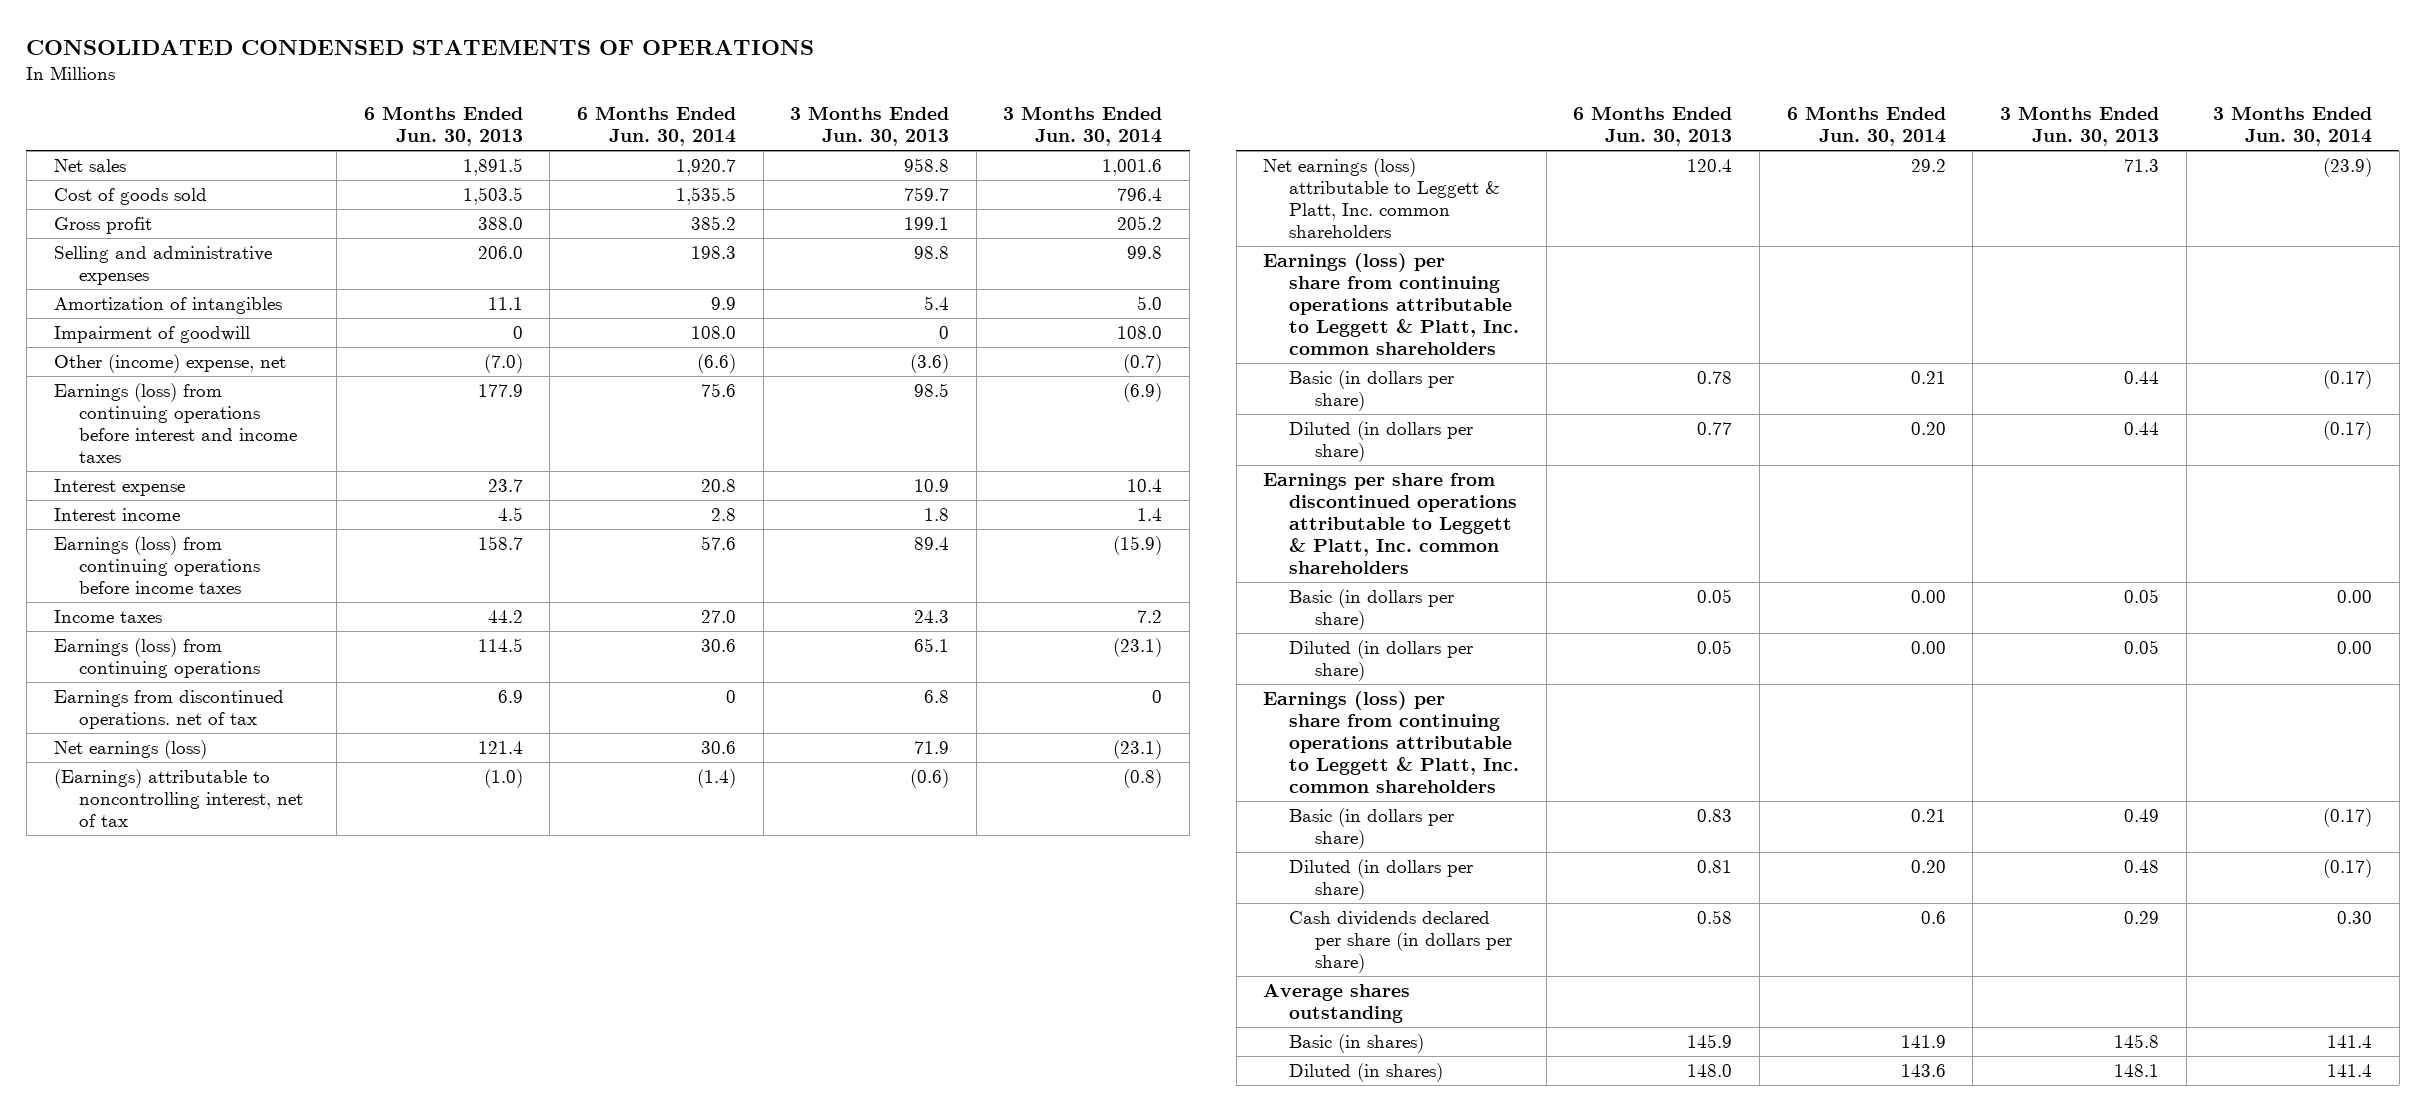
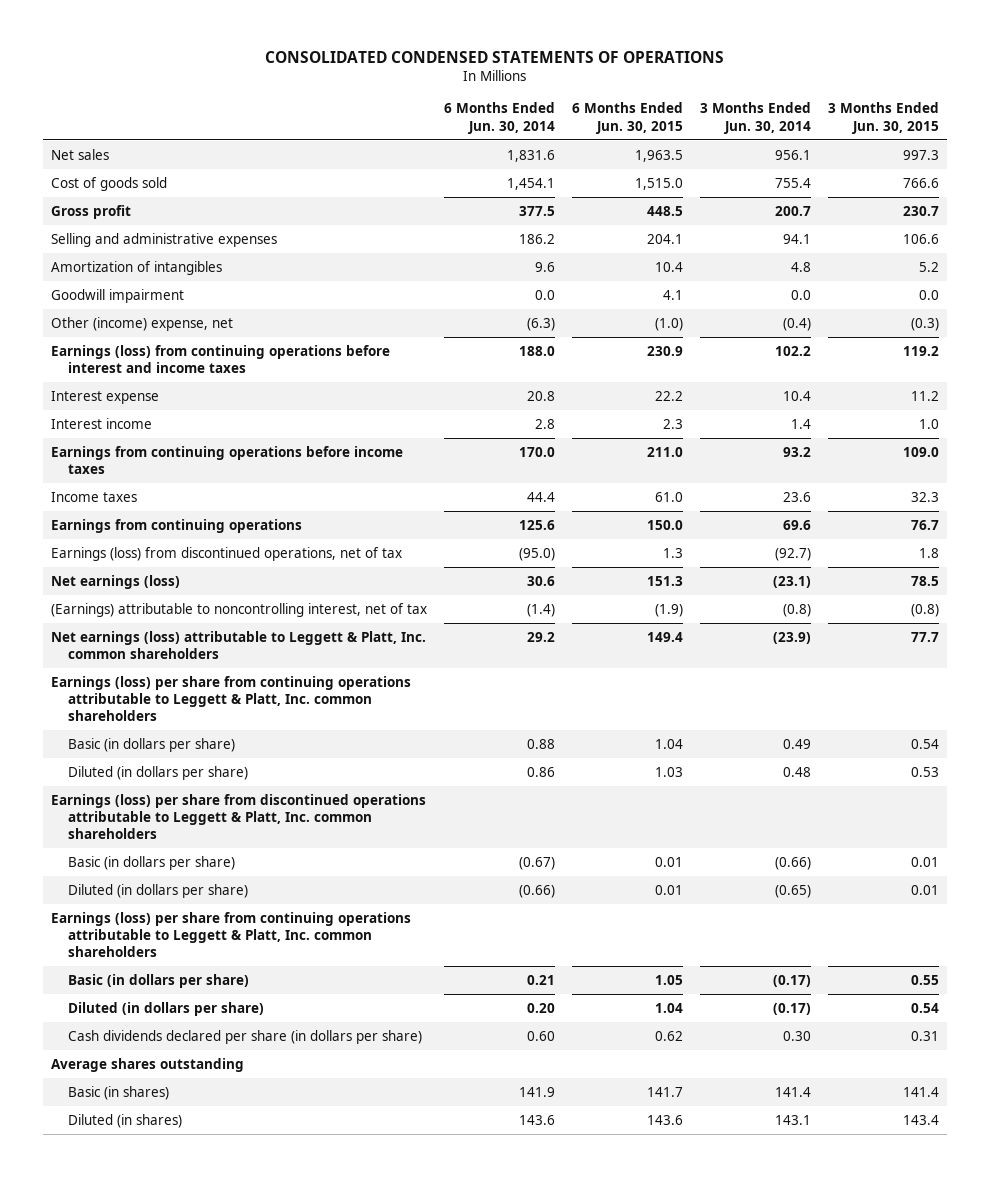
[363,105,523,146] 6 Months Ended Jun. 30, 2013 -> none
[790,105,950,146] 3 Months Ended Jun. 30, 2013 -> none
none -> [572,102,684,134] 6 Months Ended Jun. 30, 2015
none -> [828,102,940,134] 3 Months Ended Jun. 30, 2015
[675,159,736,177] 1,920.7 -> [507,149,556,162] 1,831.6
[1102,159,1163,177] 1,001.6 -> [775,149,812,160] 956.1
[675,187,736,206] 1,535.5 -> [507,177,556,190] 1,454.1
[1117,188,1163,202] 796.4 -> [775,177,812,188] 755.4
[690,216,736,231] 385.2 -> [519,205,556,216] 377.5
[1117,216,1163,231] 205.2 -> [775,205,812,216] 200.7
[690,246,736,260] 198.3 -> [519,233,556,244] 186.2
[1127,246,1163,260] 99.8 -> [783,233,812,244] 94.1
[710,297,736,311] 9.9 -> [535,261,556,272] 9.6
[1137,296,1163,311] 5.0 -> [791,261,812,272] 4.8
[53,326,250,344] Impairment of goodwill -> [51,288,185,303] Goodwill impairment
[690,326,736,340] 108.0 -> [535,289,556,300] 0.0
[1117,326,1163,340] 108.0 -> [791,289,812,300] 0.0
[696,354,736,374] (6.6) -> [527,317,556,331] (6.3)
[1123,354,1163,374] (0.7) -> [783,317,812,331] (0.4)
[700,383,736,398] 75.6 -> [519,345,556,356] 188.0
[1123,383,1163,403] (6.9) -> [775,345,812,356] 102.2
[53,536,261,594] Earnings (loss) from continuing operations before income taxes -> [51,445,404,474] Earnings from continuing operations before income taxes
[700,536,736,551] 57.6 -> [519,446,556,457] 170.0
[1113,536,1163,556] (15.9) -> [783,446,812,457] 93.2
[700,610,736,624] 27.0 -> [527,491,556,502] 44.4
[1137,610,1163,624] 7.2 -> [783,491,812,502] 23.6
[53,638,261,679] Earnings (loss) from continuing operations -> [51,518,303,533] Earnings from continuing operations
[700,639,736,653] 30.6 -> [519,519,556,530] 125.6
[1113,638,1163,658] (23.1) -> [783,519,812,530] 69.6
[53,690,284,730] Earnings from discontinued operations. net of tax -> [51,546,403,561] Earnings (loss) from discontinued operations, net of tax
[725,690,736,704] 0 -> [519,547,556,561] (95.0)
[1152,690,1163,704] 0 -> [775,547,812,561] (92.7)
[1910,371,1946,385] 0.21 -> [527,738,556,749] 0.88
[2323,370,2373,390] (0.17) -> [783,738,812,749] 0.49
[1910,422,1946,436] 0.20 -> [527,766,556,777] 0.86
[2323,421,2373,441] (0.17) -> [783,766,812,777] 0.48
[1263,473,1518,574] Earnings per share from discontinued operations attributable to Leggett & Platt, Inc. common shareholders -> [51,793,427,840] Earnings (loss) per share from discontinued operations attributable to Leggett & Platt, Inc. common shareholders
[1910,590,1946,604] 0.00 -> [519,856,556,870] (0.67)
[2337,590,2373,604] 0.00 -> [775,856,812,870] (0.66)
[1910,641,1946,655] 0.00 -> [519,884,556,898] (0.66)
[2337,641,2373,655] 0.00 -> [775,884,812,898] (0.65)
[1920,911,1946,925] 0.6 -> [527,1030,556,1041] 0.60
[2327,1064,2373,1078] 141.4 -> [775,1114,812,1125] 143.1

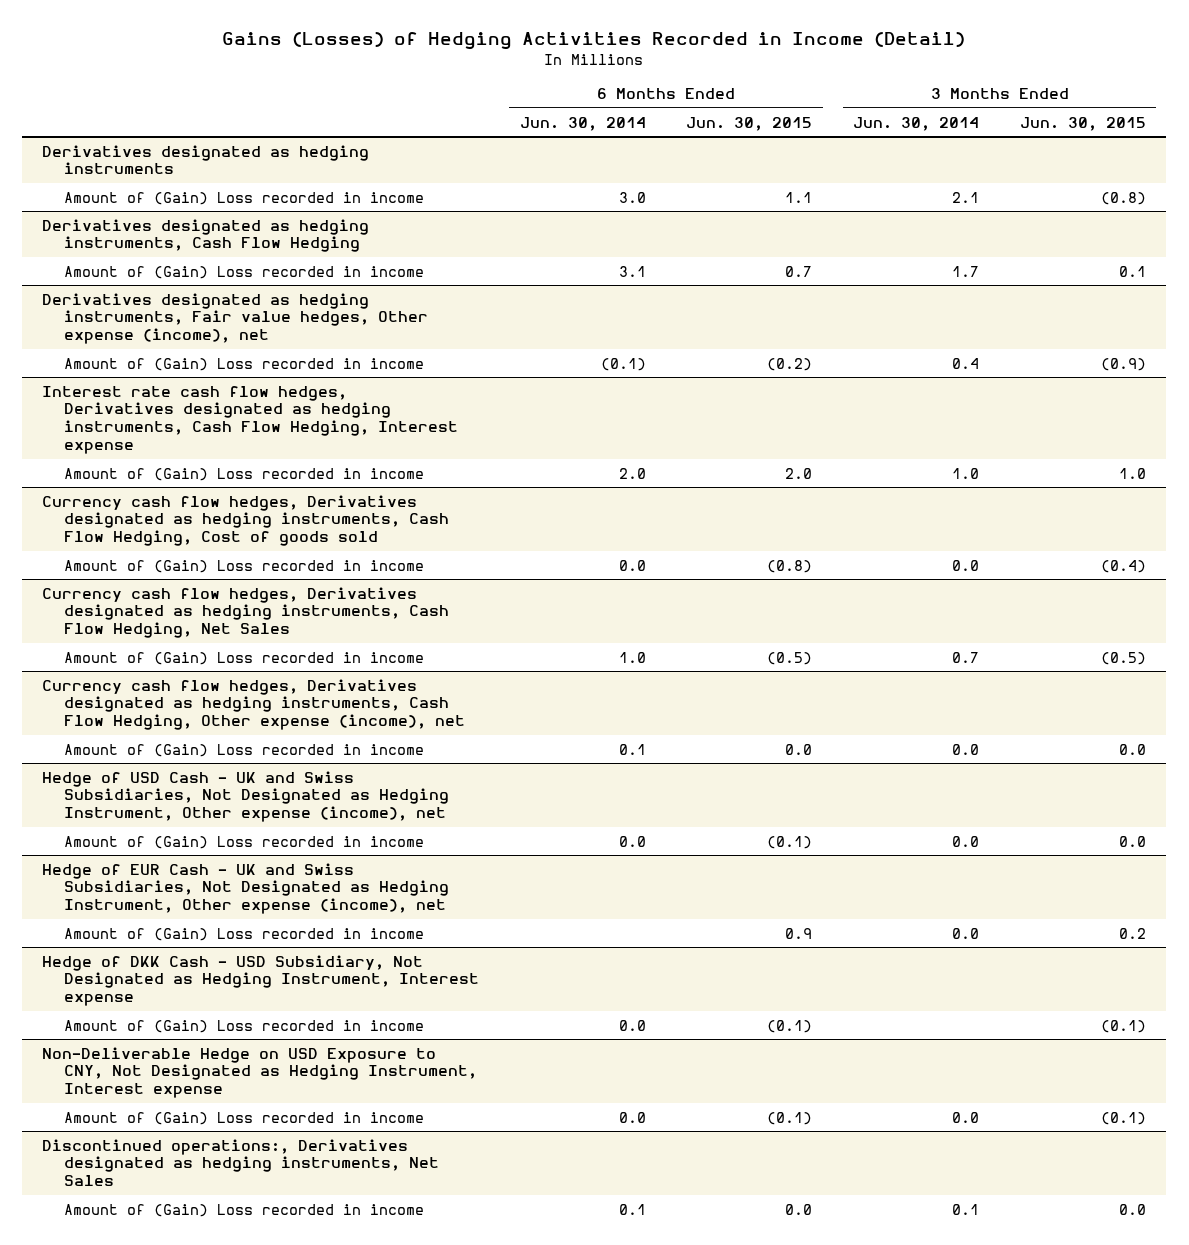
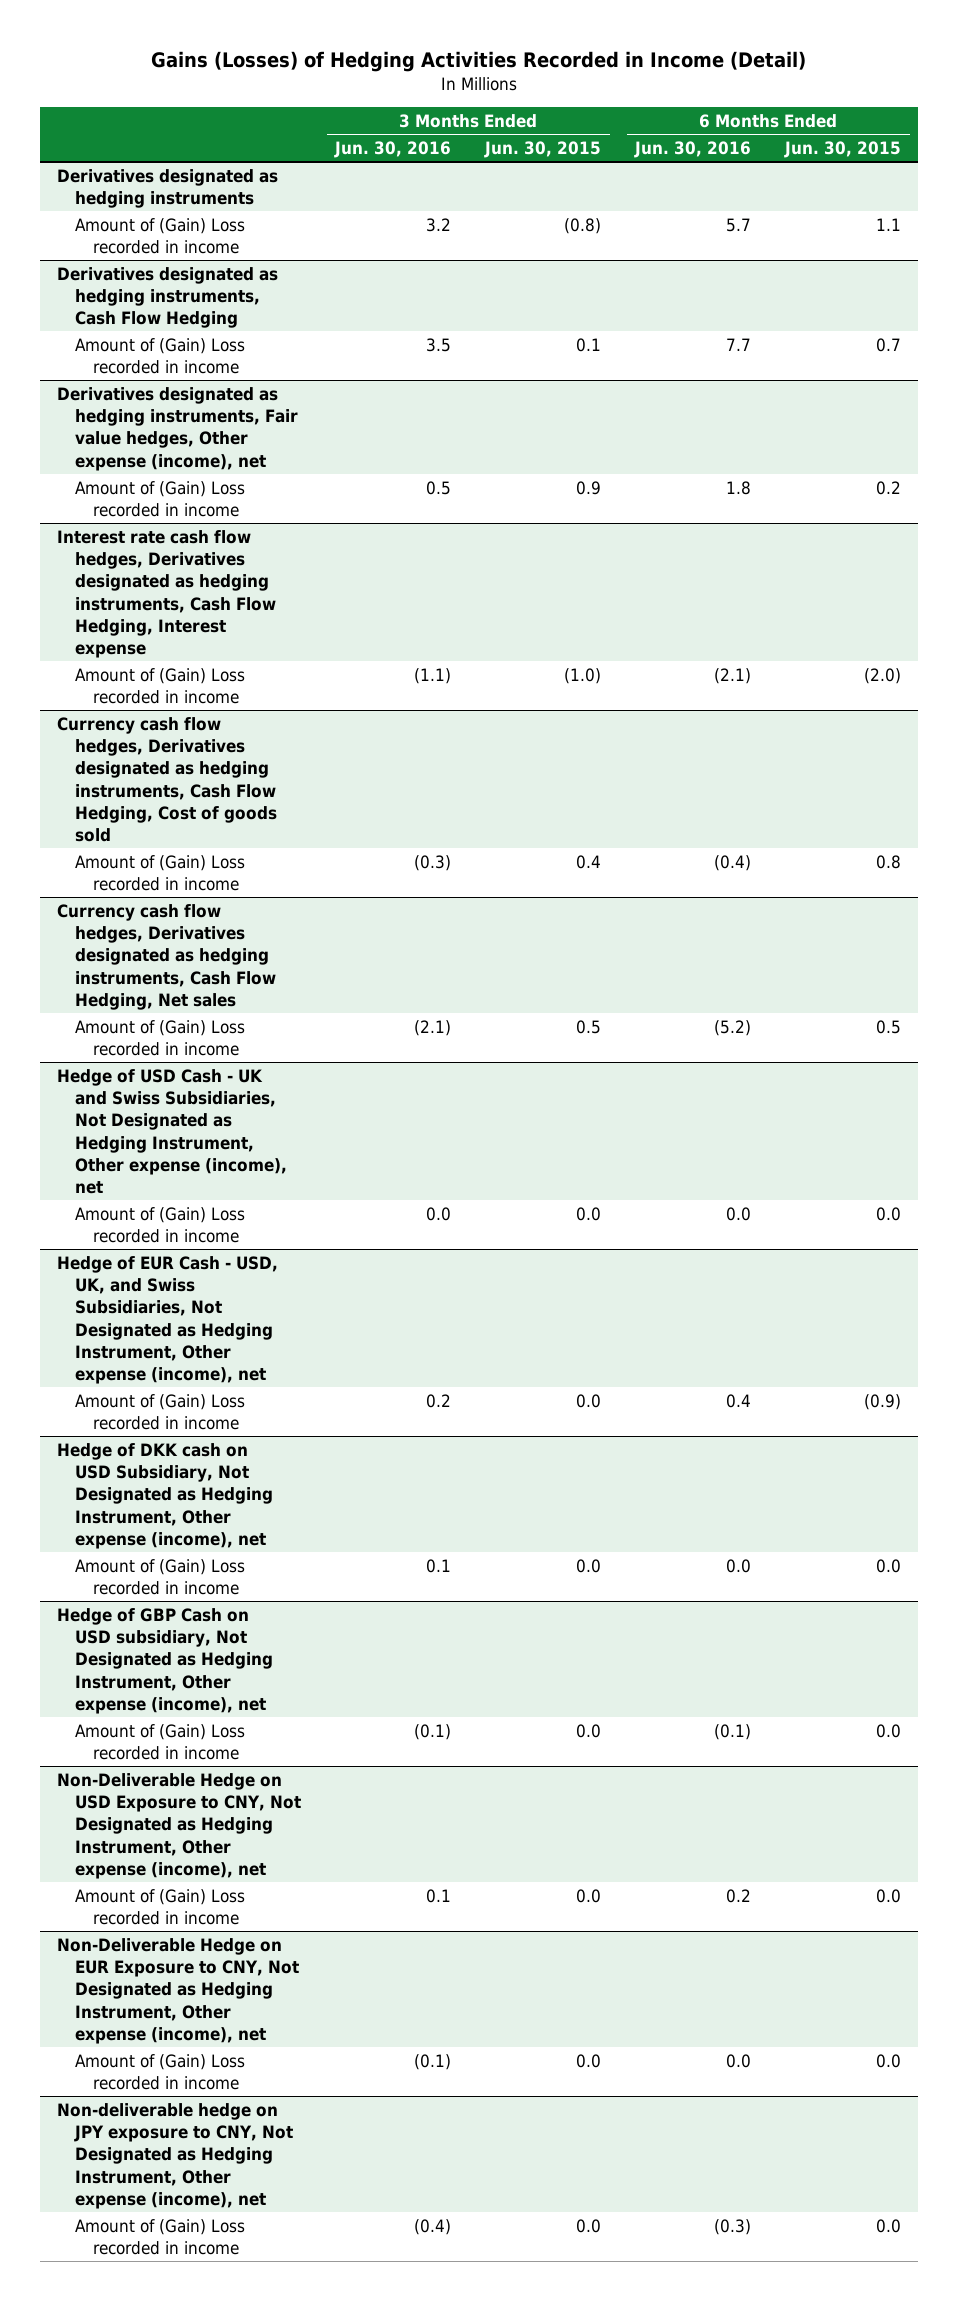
[519,116,646,131] Jun. 30, 2014 -> none
[853,116,980,131] Jun. 30, 2014 -> none
none -> [334,140,452,158] Jun. 30, 2016
none -> [634,140,752,158] Jun. 30, 2016
[767,357,813,371] (0.2) -> [876,480,902,495] 0.2
[1101,357,1147,371] (0.9) -> [576,480,602,495] 0.9
[785,467,813,479] 2.0 -> [864,667,902,684] (2.0)
[1119,467,1147,479] 1.0 -> [564,667,602,684] (1.0)
[42,678,465,731] Currency cash flow hedges, Derivatives designated as hedging instruments, Cash Flow Hedging, Other expense (income), net -> none
[63,743,424,757] Amount of (Gain) Loss recorded in income -> none
[767,559,813,573] (0.8) -> [876,854,902,869] 0.8
[1101,559,1147,573] (0.4) -> [576,854,602,869] 0.4
[42,586,449,639] Currency cash flow hedges, Derivatives designated as hedging instruments, Cash Flow Hedging, Net Sales -> [57,903,277,1011] Currency cash flow hedges, Derivatives designated as hedging instruments, Cash Flow Hedging, Net sales
[767,651,813,665] (0.5) -> [876,1019,902,1034] 0.5
[1101,651,1147,665] (0.5) -> [576,1019,602,1034] 0.5
[63,835,424,849] Amount of (Gain) Loss recorded in income -> none
[42,862,449,915] Hedge of EUR Cash - UK and Swiss Subsidiaries, Not Designated as Hedging Instrument, Other expense (income), net -> none
[63,927,424,941] Amount of (Gain) Loss recorded in income -> none
[42,954,479,1007] Hedge of DKK Cash - USD Subsidiary, Not Designated as Hedging Instrument, Interest expense -> none
[63,1019,424,1033] Amount of (Gain) Loss recorded in income -> none
[42,1046,477,1099] Non-Deliverable Hedge on USD Exposure to CNY, Not Designated as Hedging Instrument, Interest expense -> none
[63,1111,424,1125] Amount of (Gain) Loss recorded in income -> none
[42,1138,439,1187] Discontinued operations:, Derivatives designated as hedging instruments, Net Sales -> none
none -> [57,1255,279,1385] Hedge of EUR Cash - USD, UK, and Swiss Subsidiaries, Not Designated as Hedging Instrument, Other expense (income), net
none -> [75,1393,246,1431] Amount of (Gain) Loss recorded in income
none -> [57,1442,274,1550] Hedge of DKK cash on USD Subsidiary, Not Designated as Hedging Instrument, Other expense (income), net
none -> [75,1558,246,1596] Amount of (Gain) Loss recorded in income
none -> [57,1607,274,1715] Hedge of GBP Cash on USD subsidiary, Not Designated as Hedging Instrument, Other expense (income), net
none -> [75,1723,246,1761] Amount of (Gain) Loss recorded in income
none -> [57,1772,302,1880] Non-Deliverable Hedge on USD Exposure to CNY, Not Designated as Hedging Instrument, Other expense (income), net
none -> [75,1888,246,1926] Amount of (Gain) Loss recorded in income
none -> [57,1937,300,2045] Non-Deliverable Hedge on EUR Exposure to CNY, Not Designated as Hedging Instrument, Other expense (income), net
none -> [75,2053,246,2091] Amount of (Gain) Loss recorded in income
none -> [57,2102,294,2210] Non-deliverable hedge on JPY exposure to CNY, Not Designated as Hedging Instrument, Other expense (income), net
none -> [75,2218,246,2256] Amount of (Gain) Loss recorded in income

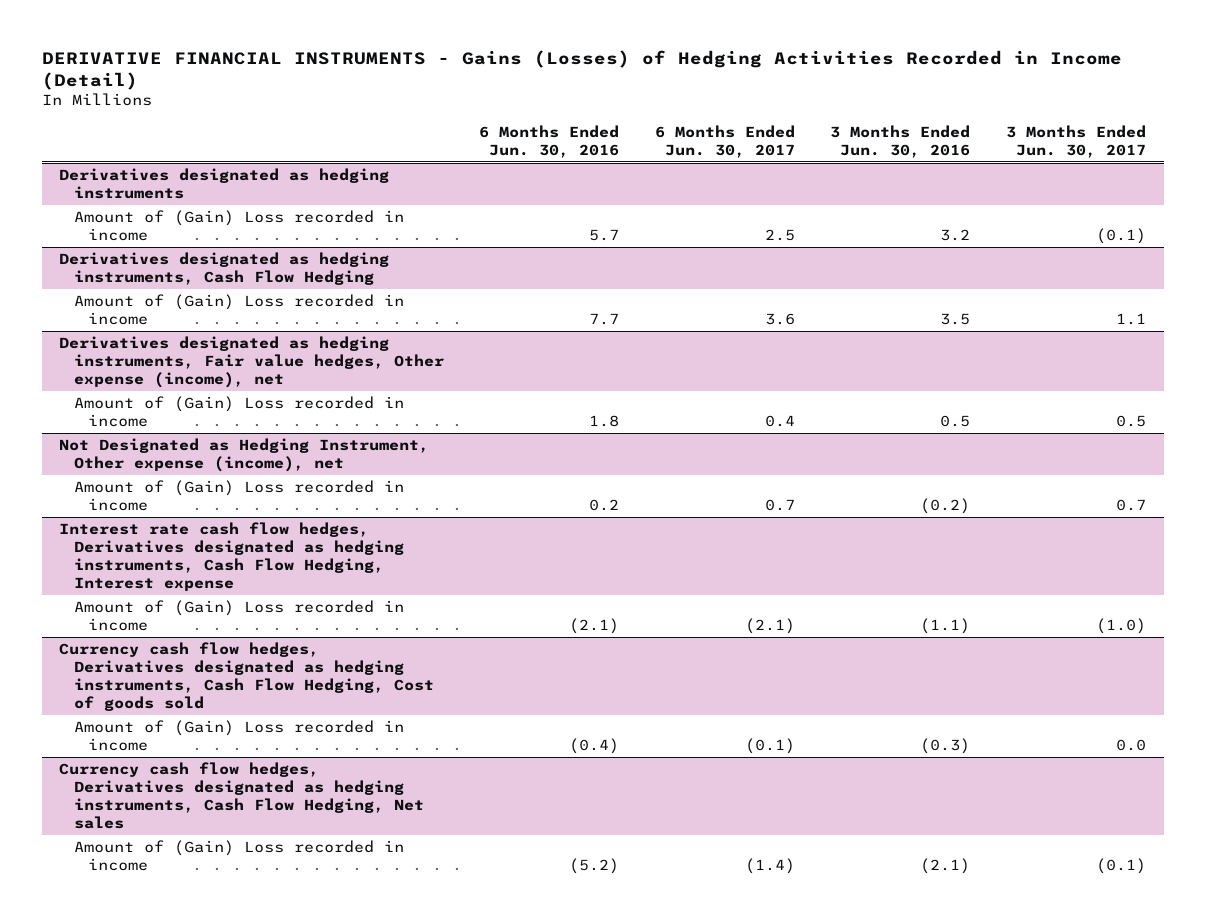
[151,50,807,72] Gains (Losses) of Hedging Activities Recorded in Income (Detail) -> [41,49,1122,91] DERIVATIVE FINANCIAL INSTRUMENTS - Gains (Losses) of Hedging Activities Recorded in Income (Detail)
[484,140,602,158] Jun. 30, 2015 -> none
[784,140,902,158] Jun. 30, 2015 -> none
none -> [654,124,795,158] 6 Months Ended Jun. 30, 2017
none -> [1005,124,1146,158] 3 Months Ended Jun. 30, 2017
none -> [59,437,430,473] Not Designated as Hedging Instrument, Other expense (income), net
none -> [73,479,404,512] Amount of (Gain) Loss recorded in income
[57,1068,288,1195] Hedge of USD Cash - UK and Swiss Subsidiaries, Not Designated as Hedging Instrument, Other expense (income), net -> none
[75,1206,246,1244] Amount of (Gain) Loss recorded in income -> none
[57,1255,279,1385] Hedge of EUR Cash - USD, UK, and Swiss Subsidiaries, Not Designated as Hedging Instrument, Other expense (income), net -> none
[75,1393,246,1431] Amount of (Gain) Loss recorded in income -> none
[57,1442,274,1550] Hedge of DKK cash on USD Subsidiary, Not Designated as Hedging Instrument, Other expense (income), net -> none
[75,1558,246,1596] Amount of (Gain) Loss recorded in income -> none
[57,1607,274,1715] Hedge of GBP Cash on USD subsidiary, Not Designated as Hedging Instrument, Other expense (income), net -> none
[75,1723,246,1761] Amount of (Gain) Loss recorded in income -> none
[57,1772,302,1880] Non-Deliverable Hedge on USD Exposure to CNY, Not Designated as Hedging Instrument, Other expense (income), net -> none
[75,1888,246,1926] Amount of (Gain) Loss recorded in income -> none
[57,1937,300,2045] Non-Deliverable Hedge on EUR Exposure to CNY, Not Designated as Hedging Instrument, Other expense (income), net -> none
[75,2053,246,2091] Amount of (Gain) Loss recorded in income -> none
[57,2102,294,2210] Non-deliverable hedge on JPY exposure to CNY, Not Designated as Hedging Instrument, Other expense (income), net -> none
[75,2218,246,2256] Amount of (Gain) Loss recorded in income -> none

